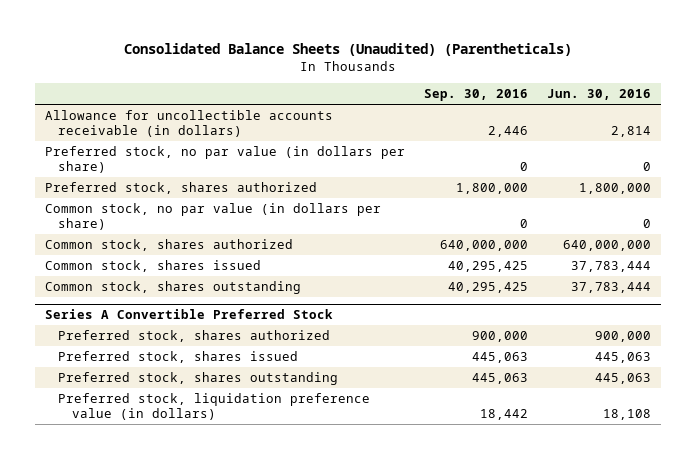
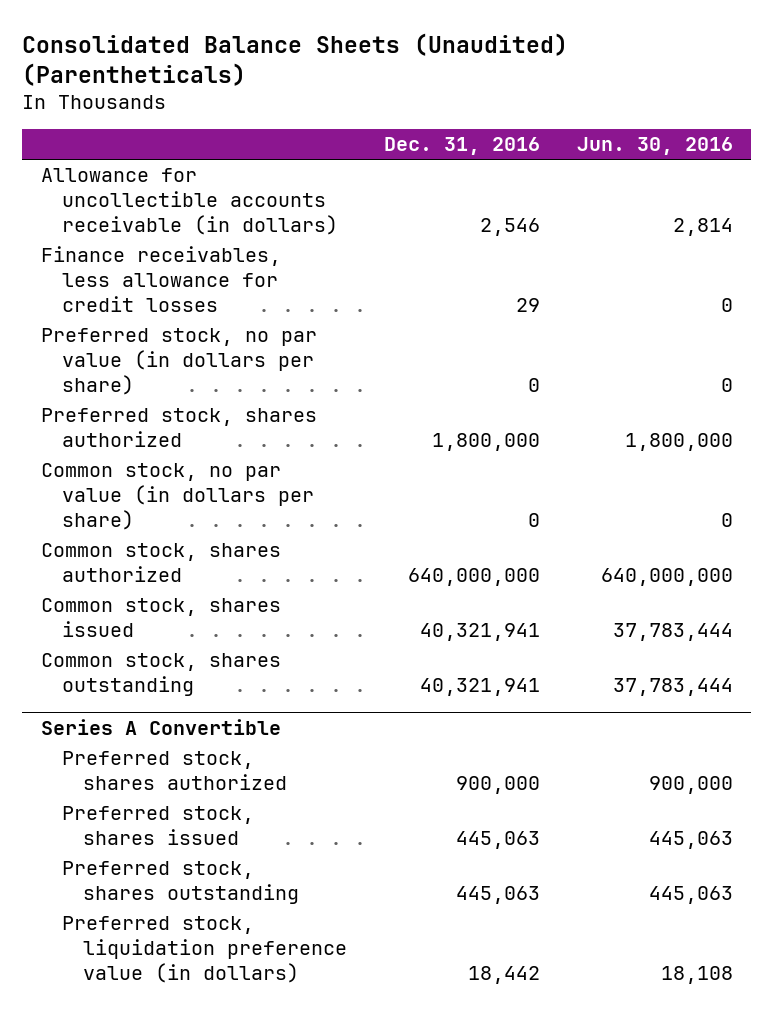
[424,89,529,102] Sep. 30, 2016 -> none
none -> [384,137,541,156] Dec. 31, 2016
none -> [40,246,281,312] Finance receivables, less allowance for credit losses
[44,309,333,320] Series A Convertible Preferred Stock -> [40,718,281,735] Series A Convertible

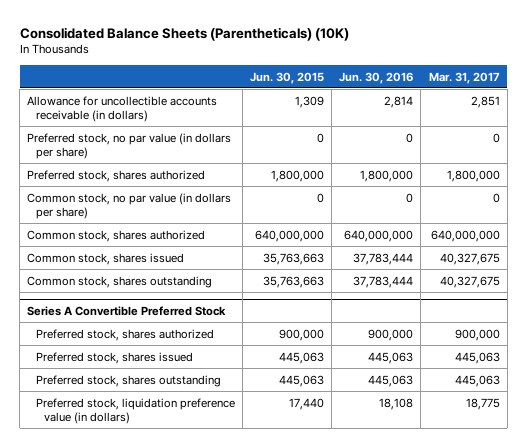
[22,32,569,86] Consolidated Balance Sheets (Unaudited) (Parentheticals) -> [19,26,349,41] Consolidated Balance Sheets (Parentheticals) (10K)
[384,137,541,156] Dec. 31, 2016 -> none
none -> [250,71,325,84] Jun. 30, 2015
none -> [428,71,500,84] Mar. 31, 2017
[40,246,281,312] Finance receivables, less allowance for credit losses -> none
[40,718,281,735] Series A Convertible -> [27,305,227,316] Series A Convertible Preferred Stock

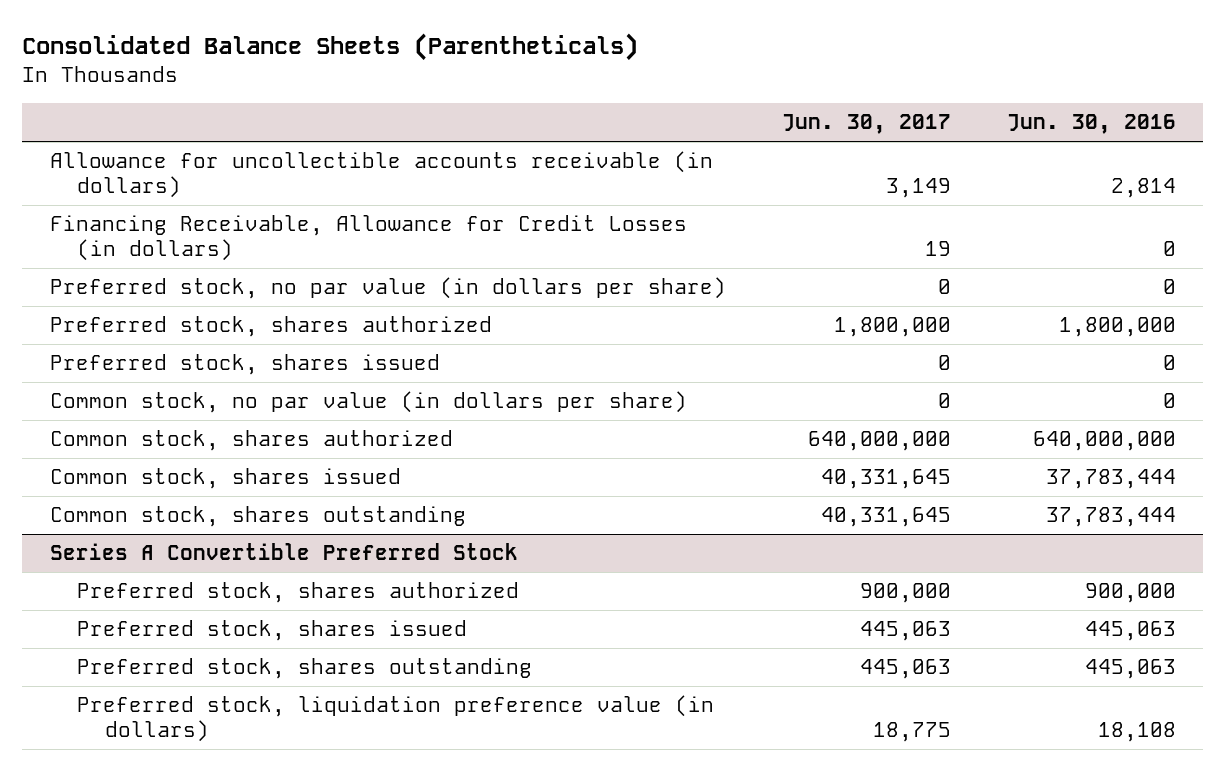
[19,26,349,41] Consolidated Balance Sheets (Parentheticals) (10K) -> [21,33,638,62] Consolidated Balance Sheets (Parentheticals)
[250,71,325,84] Jun. 30, 2015 -> none
[428,71,500,84] Mar. 31, 2017 -> none
none -> [781,114,951,135] Jun. 30, 2017
none -> [49,215,687,262] Financing Receivable, Allowance for Credit Losses (in dollars)
none -> [49,354,440,376] Preferred stock, shares issued

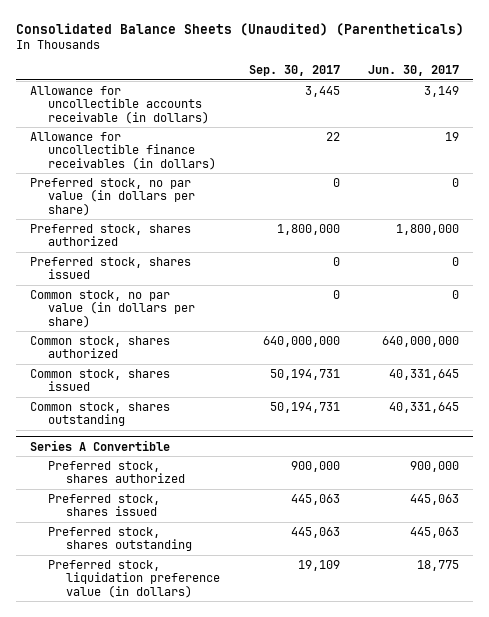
[21,33,638,62] Consolidated Balance Sheets (Parentheticals) -> [16,22,465,36] Consolidated Balance Sheets (Unaudited) (Parentheticals)
[1006,114,1176,135] Jun. 30, 2016 -> none
none -> [248,65,340,77] Sep. 30, 2017
[49,215,687,262] Financing Receivable, Allowance for Credit Losses (in dollars) -> none
none -> [30,131,217,170] Allowance for uncollectible finance receivables (in dollars)
[49,543,518,561] Series A Convertible Preferred Stock -> [30,439,171,451] Series A Convertible

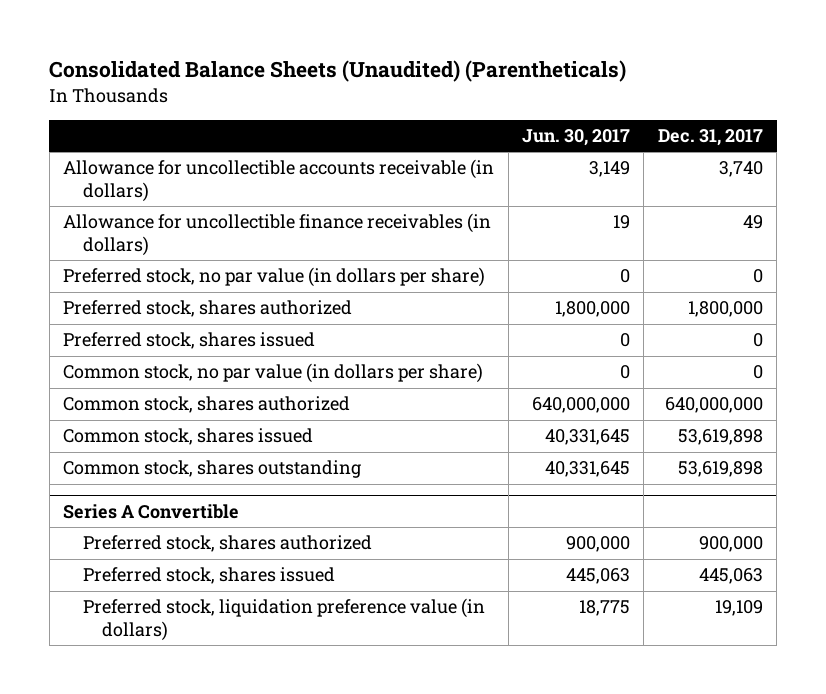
[248,65,340,77] Sep. 30, 2017 -> none
none -> [657,129,763,147] Dec. 31, 2017
[48,526,193,552] Preferred stock, shares outstanding -> none

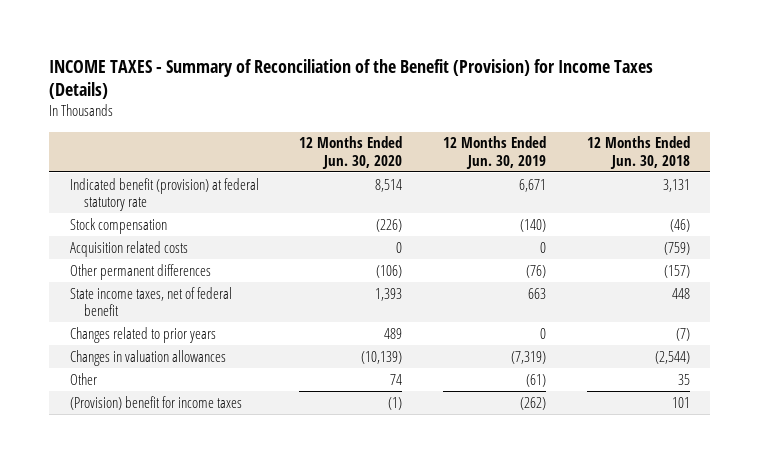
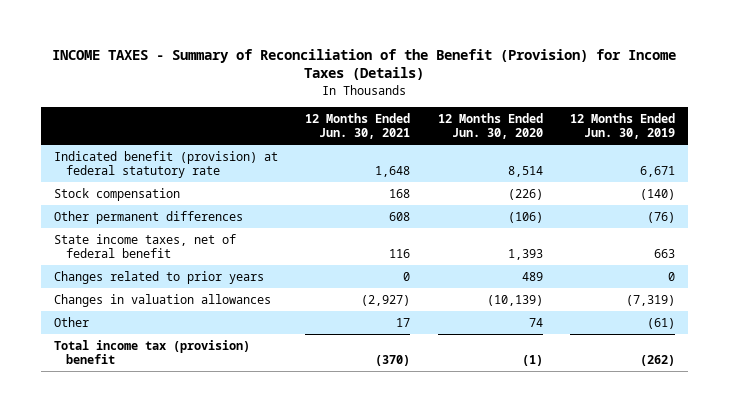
[586,136,690,169] 12 Months Ended Jun. 30, 2018 -> none
none -> [305,112,411,140] 12 Months Ended Jun. 30, 2021
[69,240,188,257] Acquisition related costs -> none
[69,395,242,410] (Provision) benefit for income taxes -> [54,339,251,365] Total income tax (provision) benefit

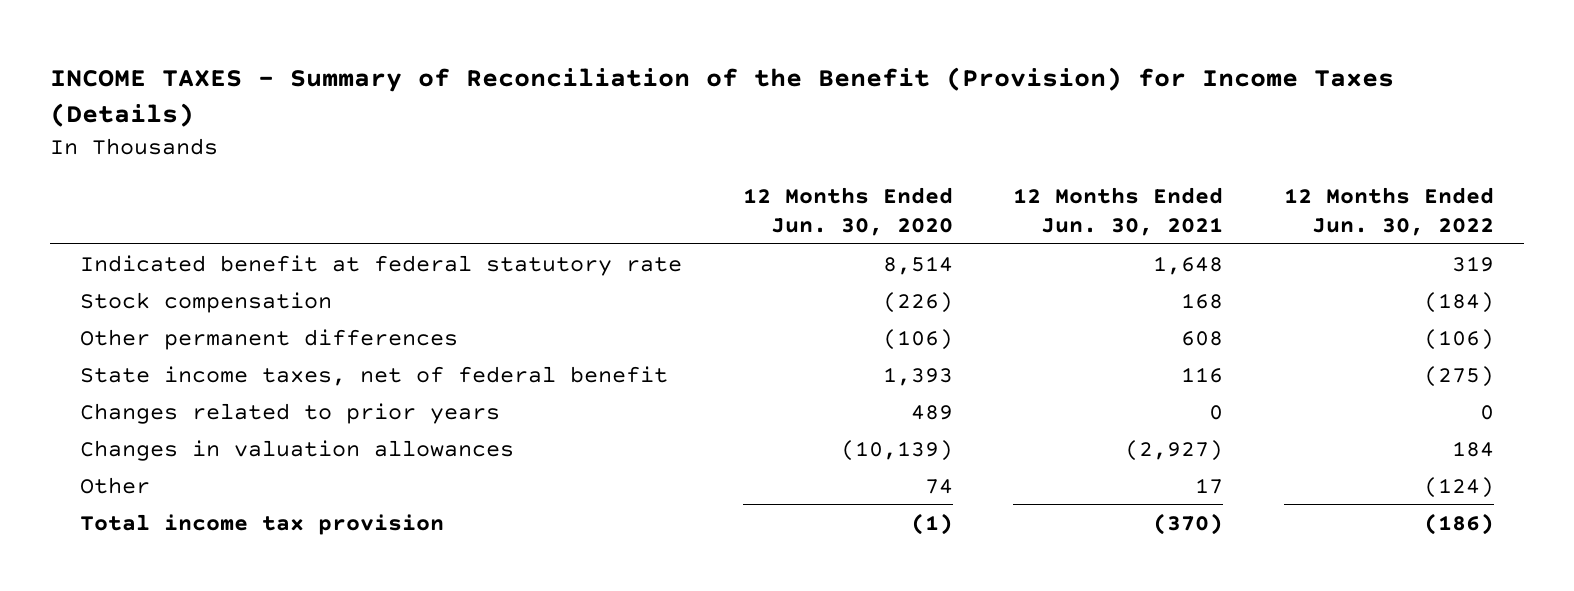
[569,112,675,140] 12 Months Ended Jun. 30, 2019 -> none
none -> [1283,186,1494,236] 12 Months Ended Jun. 30, 2022
[54,150,279,179] Indicated benefit (provision) at federal statutory rate -> [79,254,682,276] Indicated benefit at federal statutory rate
[54,339,251,365] Total income tax (provision) benefit -> [79,513,444,535] Total income tax provision

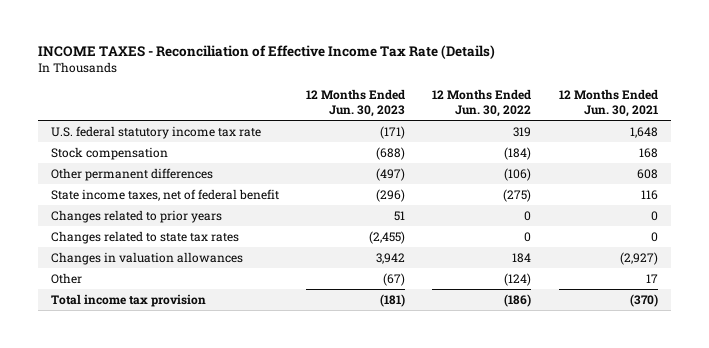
[49,66,1394,128] INCOME TAXES - Summary of Reconciliation of the Benefit (Provision) for Income Taxes (Details) -> [37,45,495,60] INCOME TAXES - Reconciliation of Effective Income Tax Rate (Details)
[742,186,953,236] 12 Months Ended Jun. 30, 2020 -> none
none -> [306,88,406,118] 12 Months Ended Jun. 30, 2023
[79,254,682,276] Indicated benefit at federal statutory rate -> [51,125,262,139] U.S. federal statutory income tax rate
none -> [51,230,240,244] Changes related to state tax rates

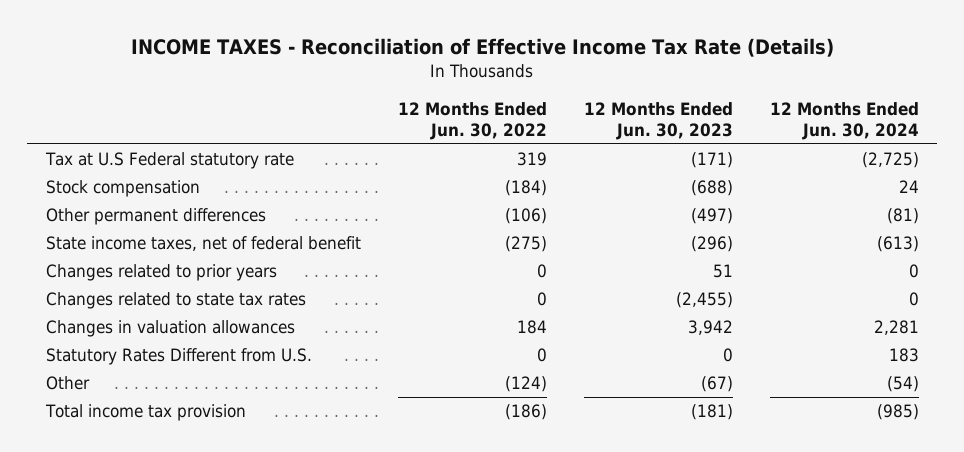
[558,88,658,118] 12 Months Ended Jun. 30, 2021 -> none
none -> [769,101,919,140] 12 Months Ended Jun. 30, 2024
[51,125,262,139] U.S. federal statutory income tax rate -> [44,152,294,170] Tax at U.S Federal statutory rate
none -> [45,348,312,366] Statutory Rates Different from U.S.

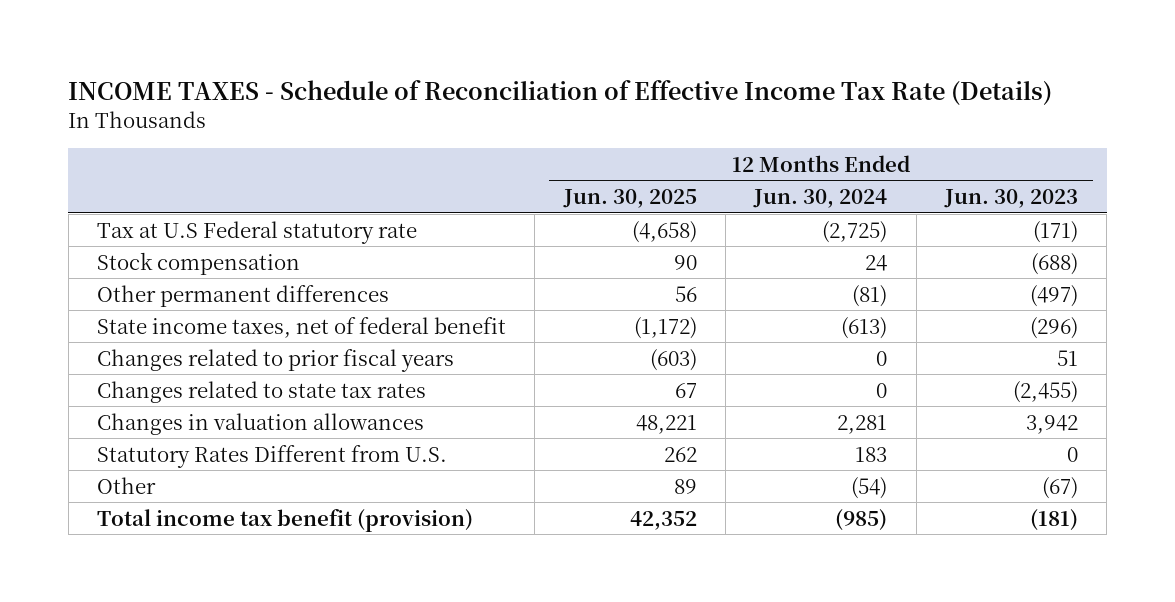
[131,37,835,57] INCOME TAXES - Reconciliation of Effective Income Tax Rate (Details) -> [68,80,1053,106] INCOME TAXES - Schedule of Reconciliation of Effective Income Tax Rate (Details)
[397,101,547,140] 12 Months Ended Jun. 30, 2022 -> none
none -> [562,189,697,209] Jun. 30, 2025
[45,264,277,282] Changes related to prior years -> [97,348,455,372] Changes related to prior fiscal years
[44,404,246,422] Total income tax provision -> [97,508,474,532] Total income tax benefit (provision)

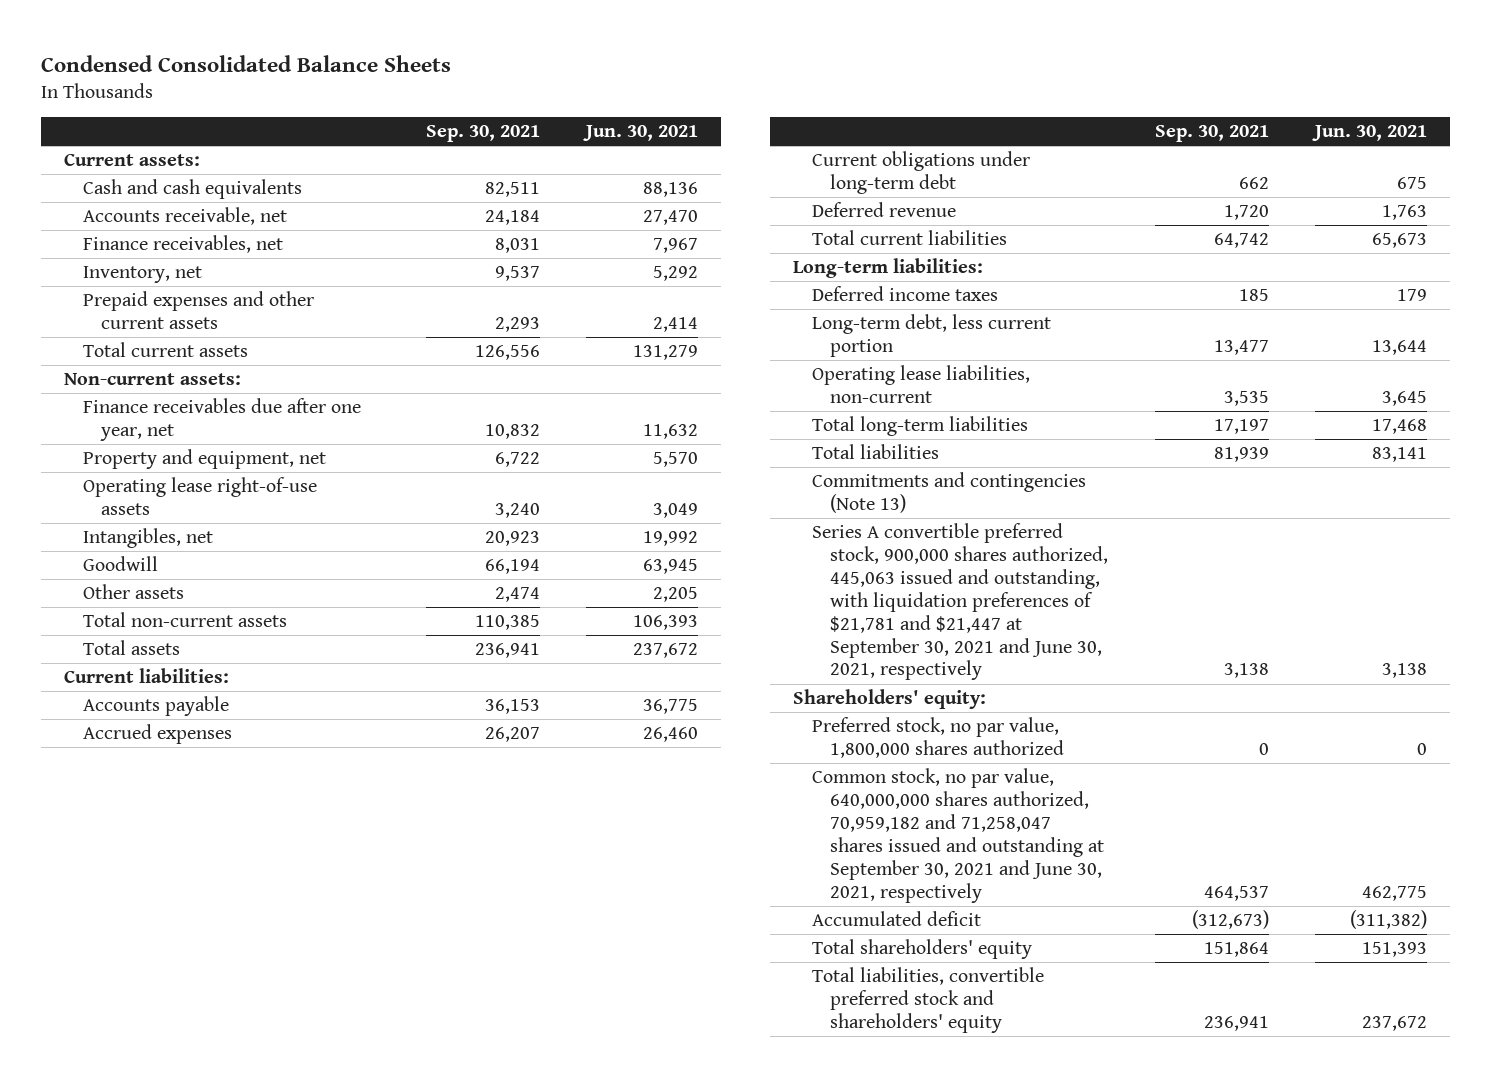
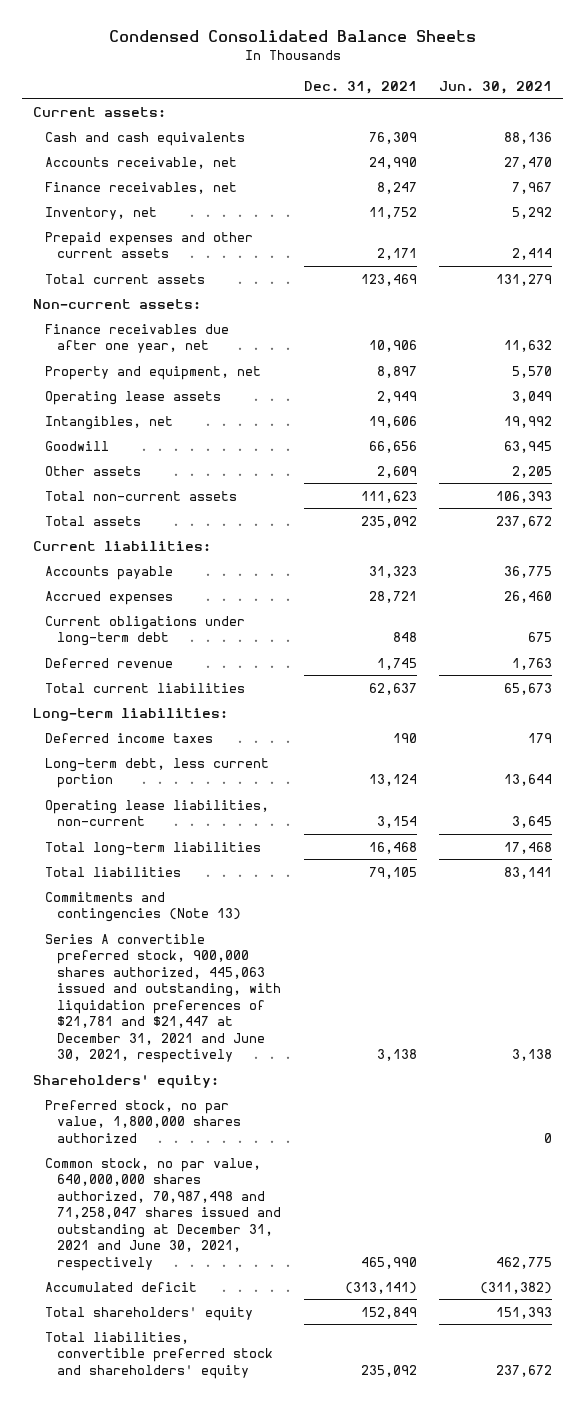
[425,125,540,143] Sep. 30, 2021 -> none
none -> [303,80,417,94] Dec. 31, 2021
[82,477,317,516] Operating lease right-of-use assets -> [45,390,222,405] Operating lease assets
[811,523,1109,681] Series A convertible preferred stock, 900,000 shares authorized, 445,063 issued and outstanding, with liquidation preferences of $21,781 and $21,447 at September 30, 2021 and June 30, 2021, respectively -> [45,933,282,1064] Series A convertible preferred stock, 900,000 shares authorized, 445,063 issued and outstanding, with liquidation preferences of $21,781 and $21,447 at December 31, 2021 and June 30, 2021, respectively
[811,768,1105,903] Common stock, no par value, 640,000,000 shares authorized, 70,959,182 and 71,258,047 shares issued and outstanding at September 30, 2021 and June 30, 2021, respectively -> [45,1157,282,1271] Common stock, no par value, 640,000,000 shares authorized, 70,987,498 and 71,258,047 shares issued and outstanding at December 31, 2021 and June 30, 2021, respectively

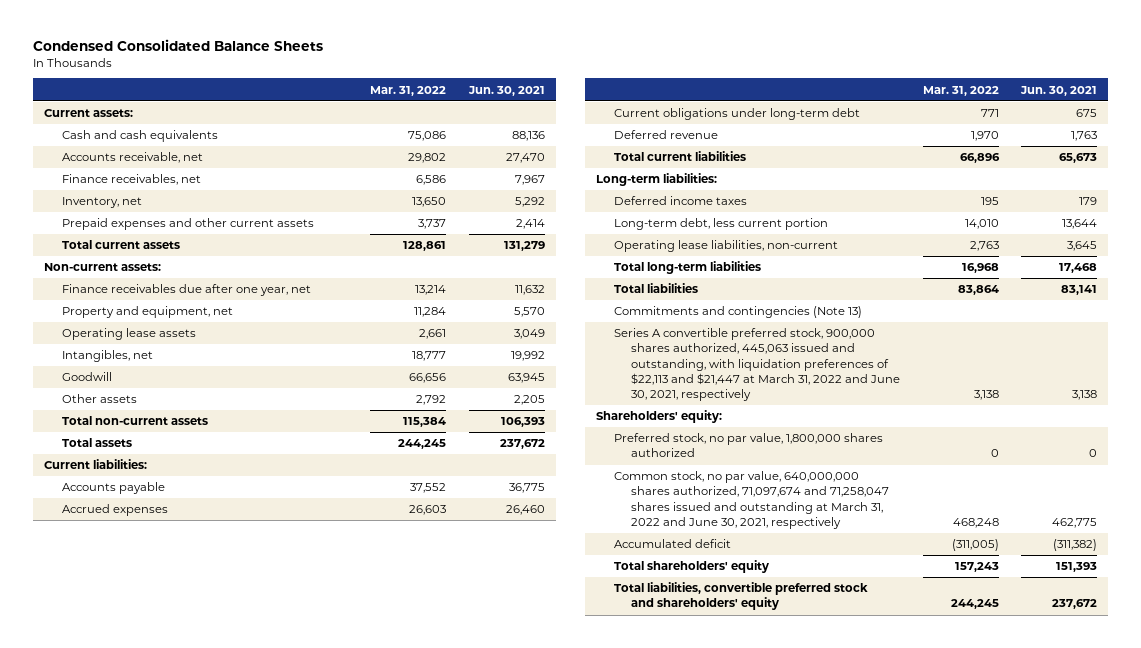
[303,80,417,94] Dec. 31, 2021 -> none
none -> [370,85,447,96] Mar. 31, 2022
[45,933,282,1064] Series A convertible preferred stock, 900,000 shares authorized, 445,063 issued and outstanding, with liquidation preferences of $21,781 and $21,447 at December 31, 2021 and June 30, 2021, respectively -> [613,328,901,402] Series A convertible preferred stock, 900,000 shares authorized, 445,063 issued and outstanding, with liquidation preferences of $22,113 and $21,447 at March 31, 2022 and June 30, 2021, respectively
[45,1157,282,1271] Common stock, no par value, 640,000,000 shares authorized, 70,987,498 and 71,258,047 shares issued and outstanding at December 31, 2021 and June 30, 2021, respectively -> [613,471,890,529] Common stock, no par value, 640,000,000 shares authorized, 71,097,674 and 71,258,047 shares issued and outstanding at March 31, 2022 and June 30, 2021, respectively

